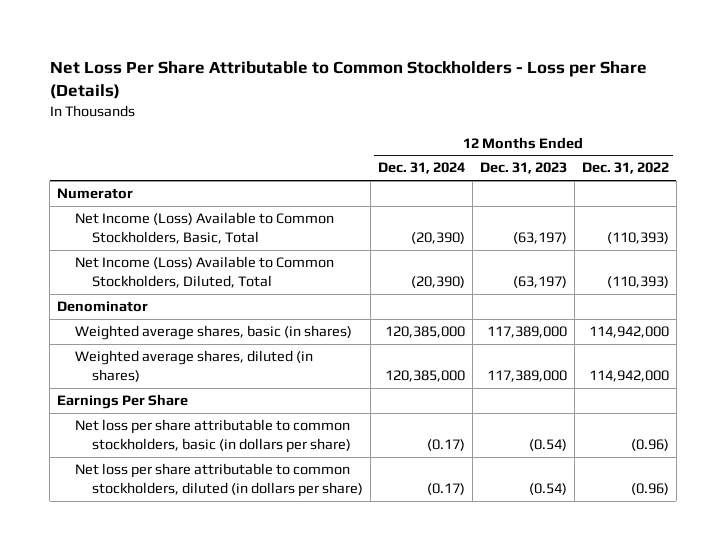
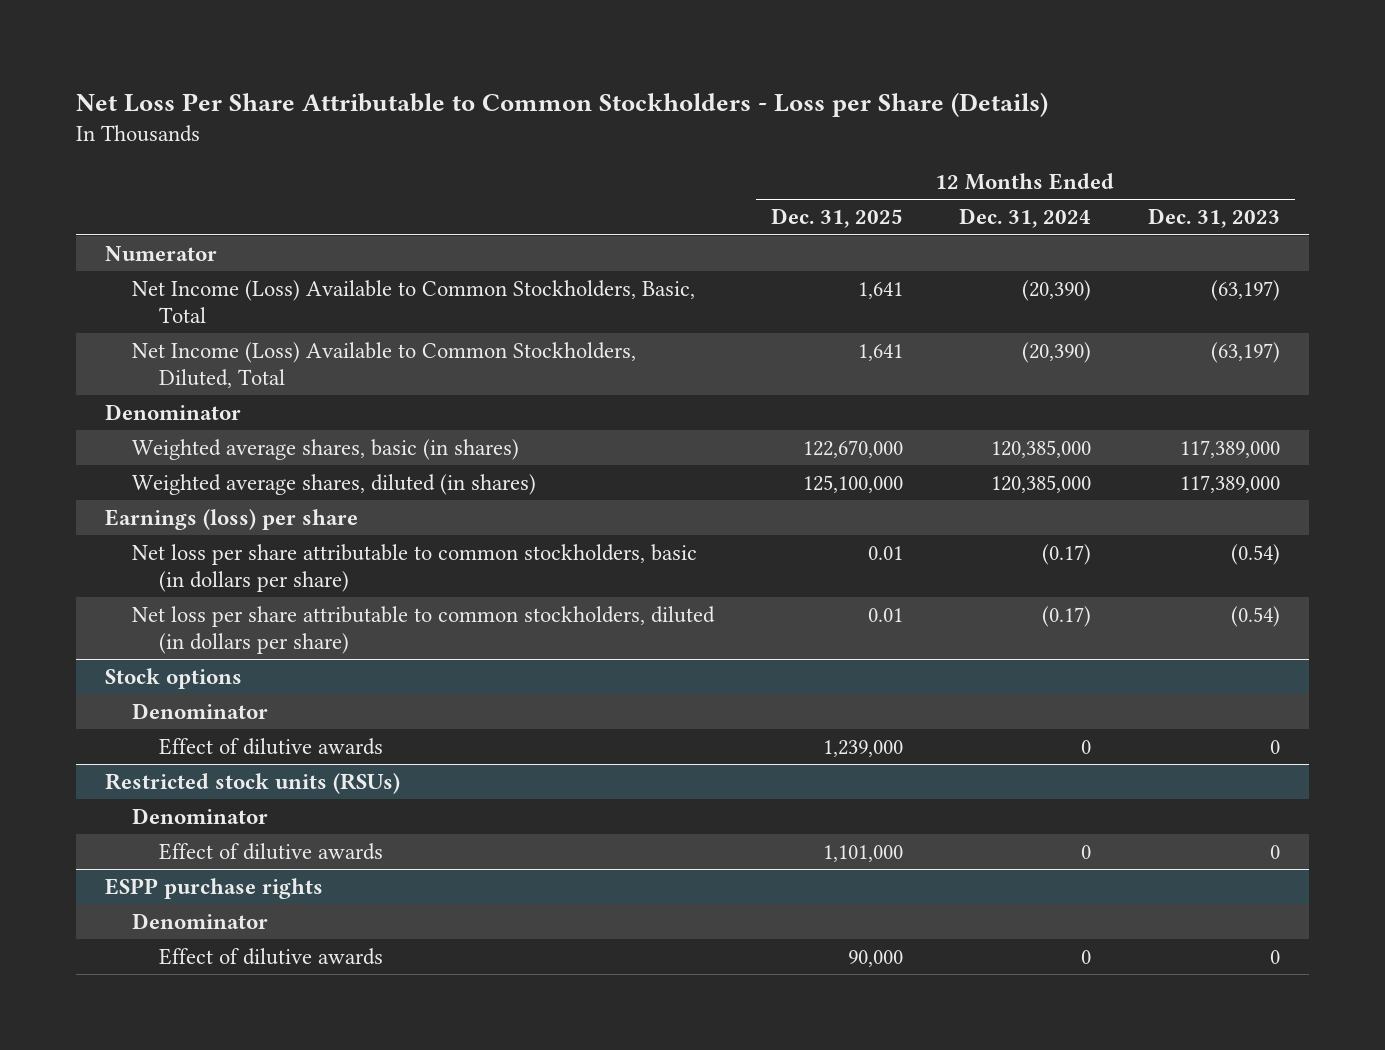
[581,162,669,175] Dec. 31, 2022 -> none
none -> [770,208,903,229] Dec. 31, 2025
[57,394,189,410] Earnings Per Share -> [104,509,358,531] Earnings (loss) per share
none -> [104,668,242,690] Stock options
none -> [131,703,268,720] Denominator
none -> [158,738,383,756] Effect of dilutive awards
none -> [104,773,400,795] Restricted stock units (RSUs)
none -> [131,808,268,825] Denominator
none -> [158,843,383,861] Effect of dilutive awards
none -> [104,878,323,900] ESPP purchase rights
none -> [131,913,268,930] Denominator
none -> [158,948,383,966] Effect of dilutive awards

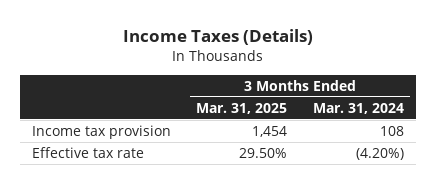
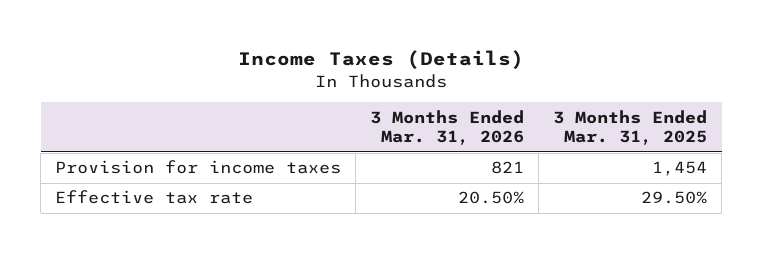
[312,102,404,114] Mar. 31, 2024 -> none
none -> [370,109,525,146] 3 Months Ended Mar. 31, 2026
[32,124,172,139] Income tax provision -> [55,160,342,175] Provision for income taxes

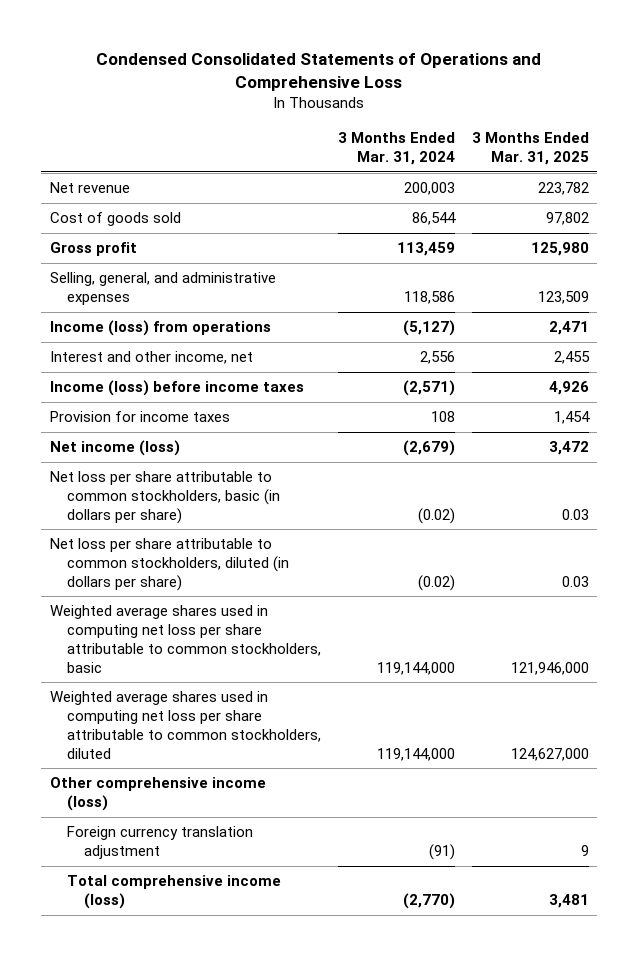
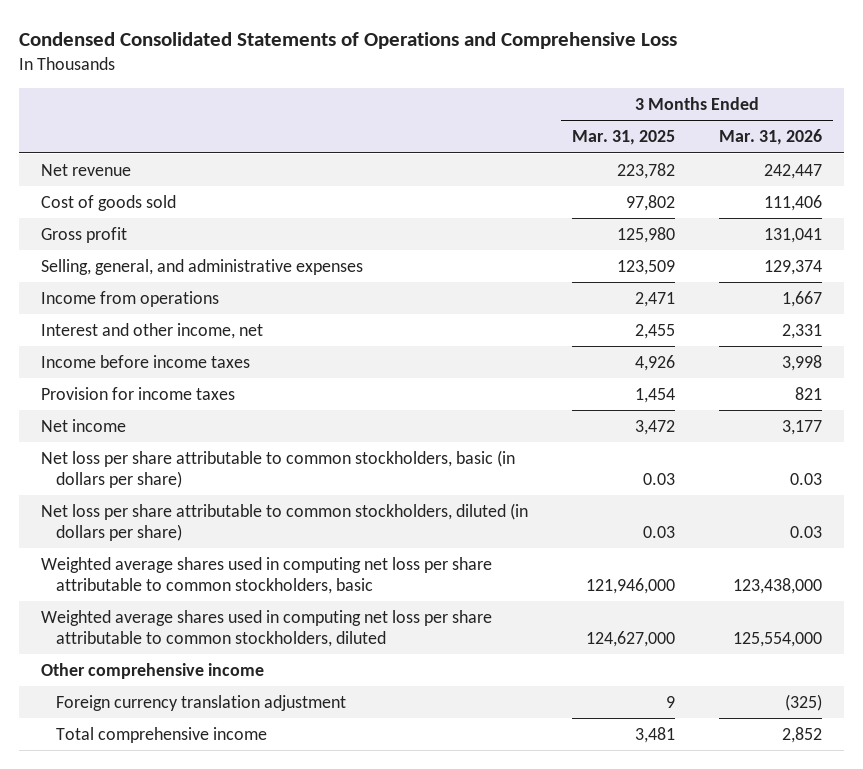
[337,132,455,166] 3 Months Ended Mar. 31, 2024 -> none
none -> [718,129,822,146] Mar. 31, 2026
[49,320,271,337] Income (loss) from operations -> [40,290,219,307] Income from operations
[49,380,304,397] Income (loss) before income taxes -> [40,354,250,368] Income before income taxes
[49,440,180,457] Net income (loss) -> [40,418,126,432] Net income
[49,777,266,812] Other comprehensive income (loss) -> [40,662,264,679] Other comprehensive income
[66,875,281,910] Total comprehensive income (loss) -> [56,726,268,743] Total comprehensive income

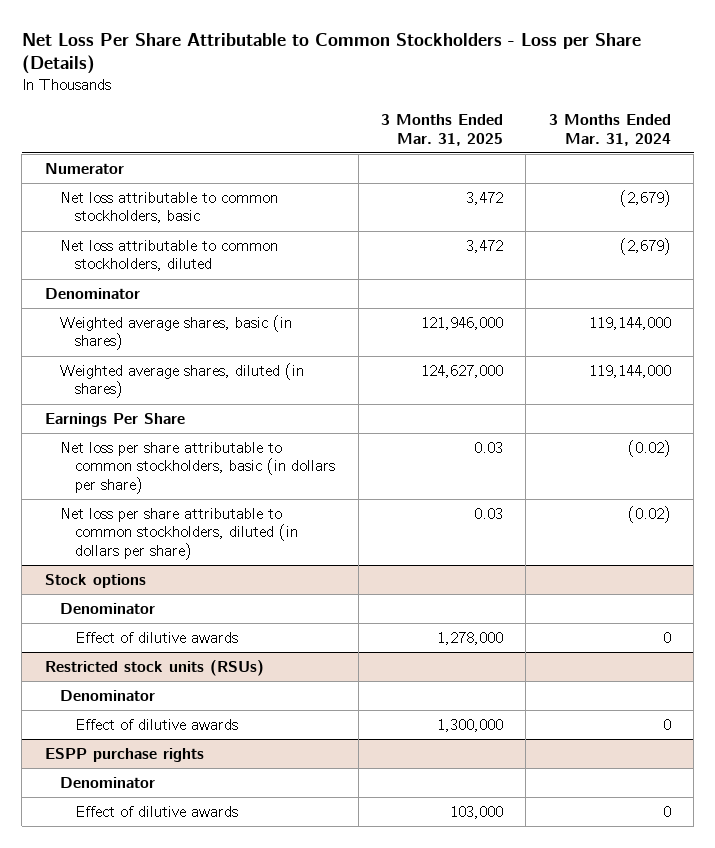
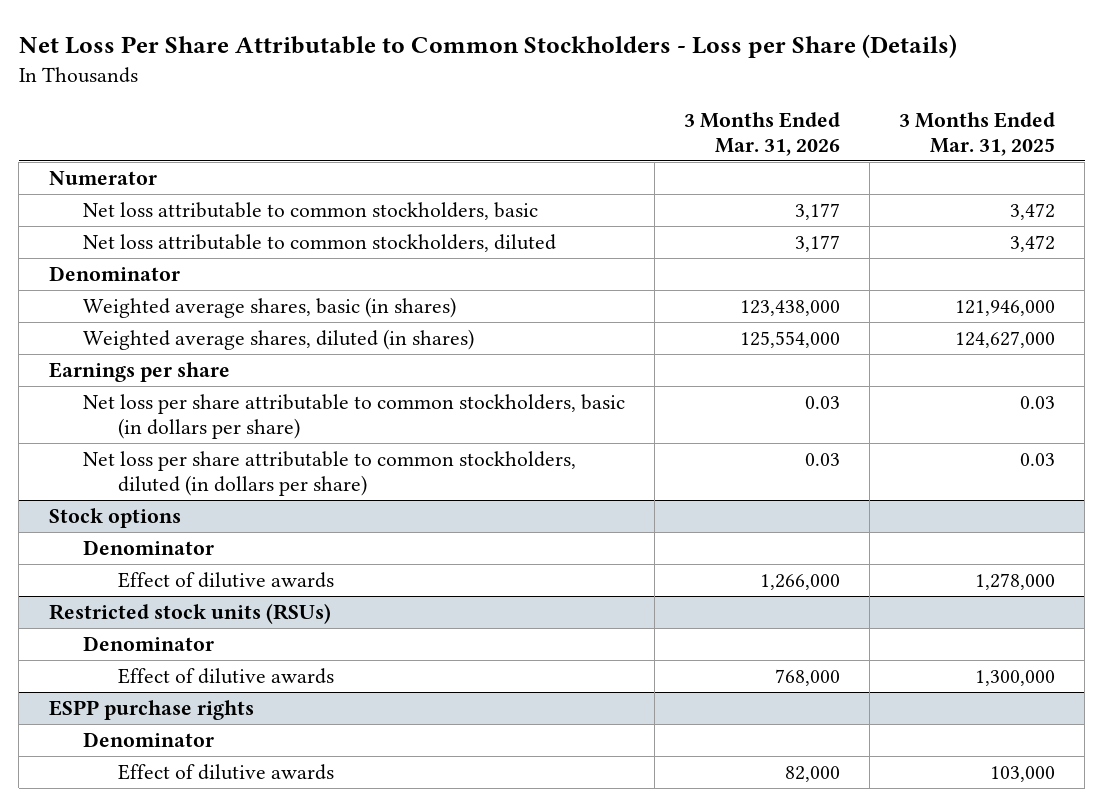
[548,114,671,146] 3 Months Ended Mar. 31, 2024 -> none
none -> [684,111,841,157] 3 Months Ended Mar. 31, 2026
[44,412,185,427] Earnings Per Share -> [48,361,230,382] Earnings per share

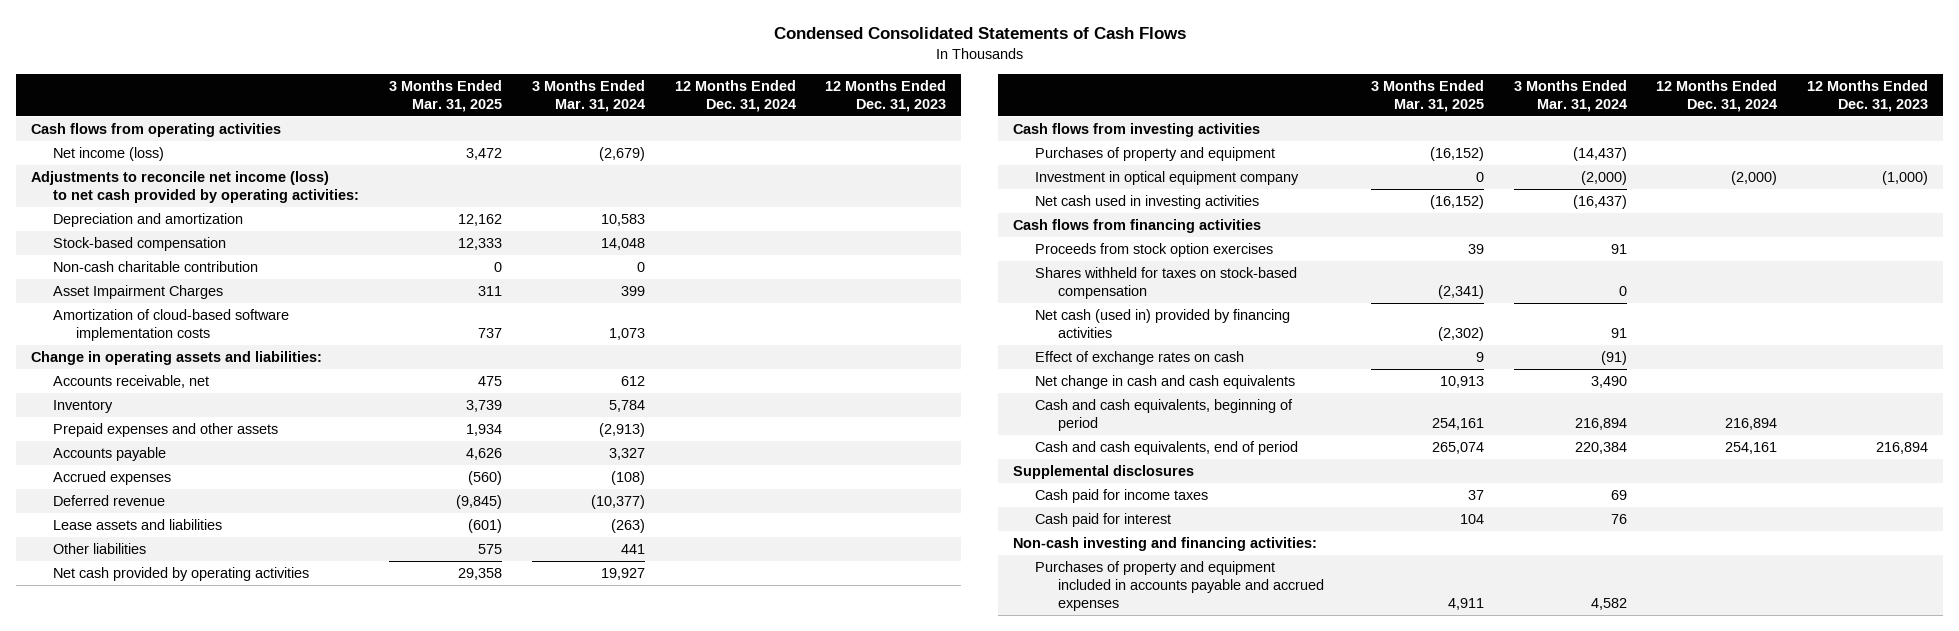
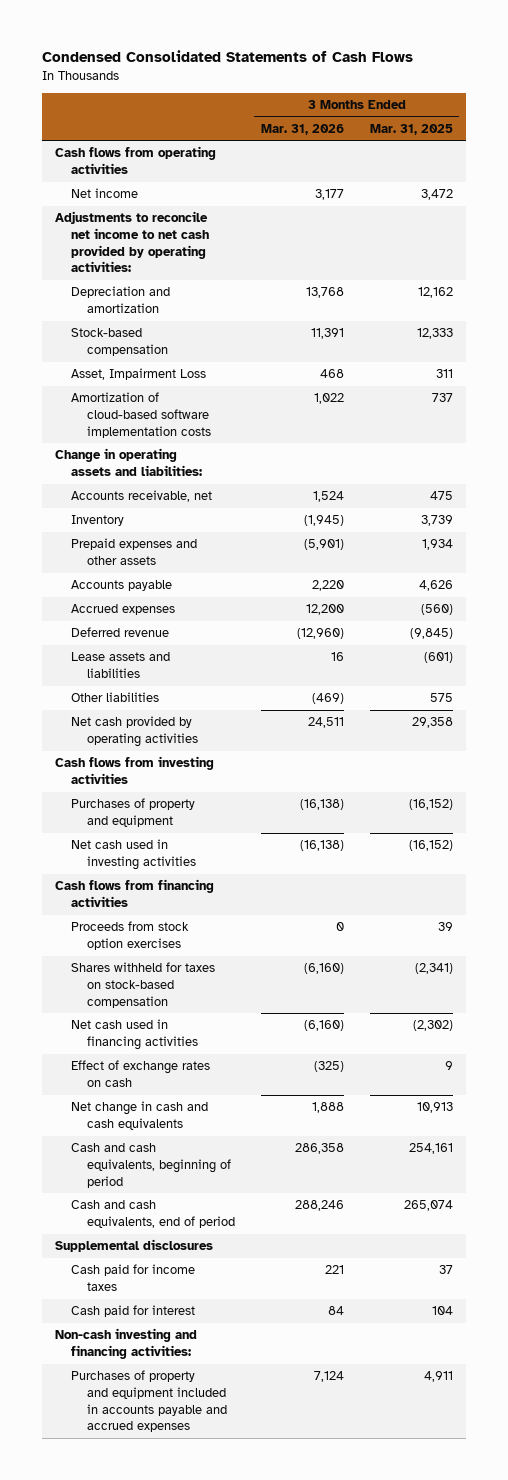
[531,79,645,112] 3 Months Ended Mar. 31, 2024 -> none
[674,79,796,112] 12 Months Ended Dec. 31, 2024 -> none
[825,79,947,112] 12 Months Ended Dec. 31, 2023 -> none
none -> [260,123,344,135] Mar. 31, 2026
[53,147,165,162] Net income (loss) -> [71,188,139,199] Net income
[30,171,360,204] Adjustments to reconcile net income (loss) to net cash provided by operating activities: -> [55,211,210,273] Adjustments to reconcile net income to net cash provided by operating activities:
[53,261,259,273] Non-cash charitable contribution -> none
[53,285,224,300] Asset Impairment Charges -> [71,368,207,381] Asset, Impairment Loss
[1035,171,1300,186] Investment in optical equipment company -> none
[1035,309,1291,339] Net cash (used in) provided by financing activities -> [71,1019,199,1050] Net cash used in financing activities

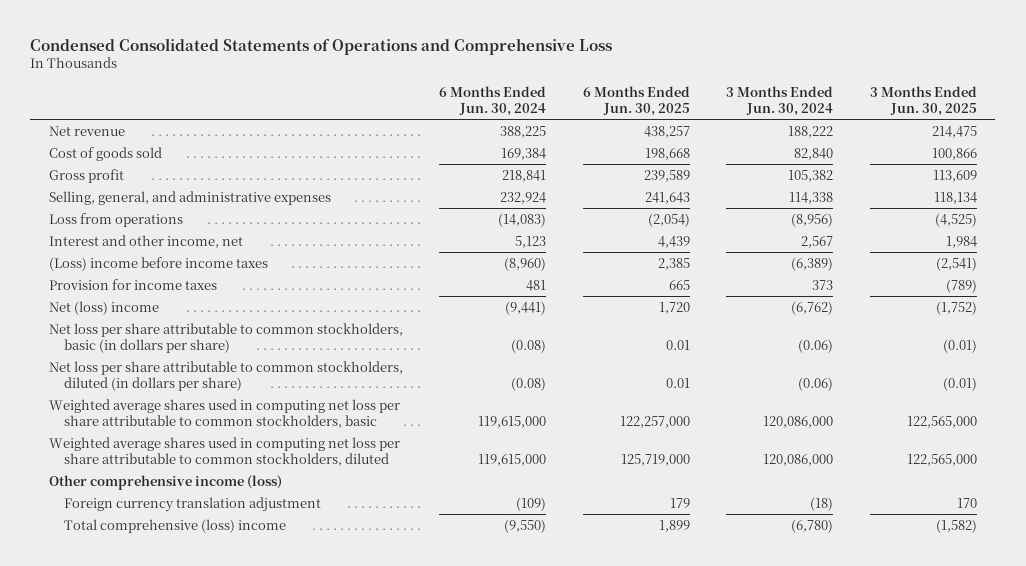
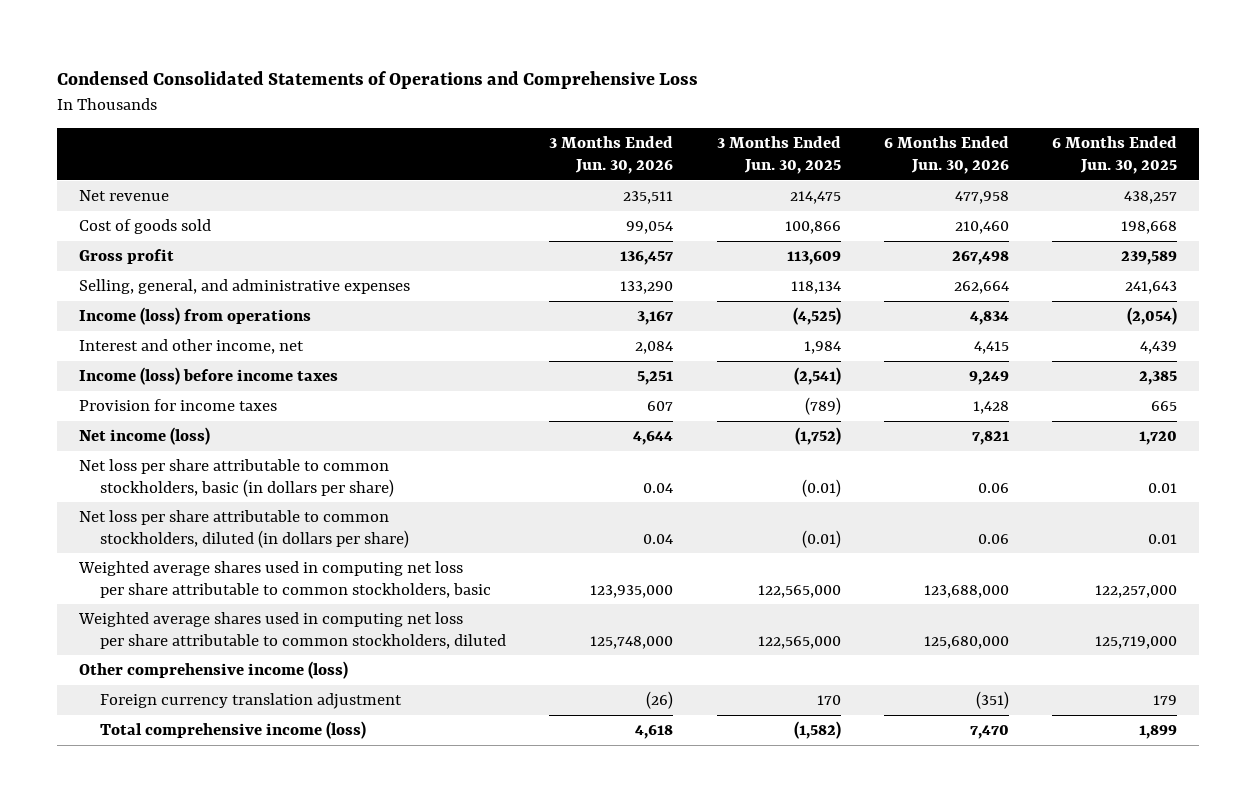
[439,85,547,117] 6 Months Ended Jun. 30, 2024 -> none
[726,85,834,117] 3 Months Ended Jun. 30, 2024 -> none
none -> [549,136,674,175] 3 Months Ended Jun. 30, 2026
none -> [884,136,1010,175] 6 Months Ended Jun. 30, 2026
[48,212,183,227] Loss from operations -> [78,306,311,325] Income (loss) from operations
[48,256,268,271] (Loss) income before income taxes -> [78,366,338,385] Income (loss) before income taxes
[48,300,159,315] Net (loss) income -> [78,426,210,445] Net income (loss)
[63,518,286,533] Total comprehensive (loss) income -> [99,720,366,739] Total comprehensive income (loss)

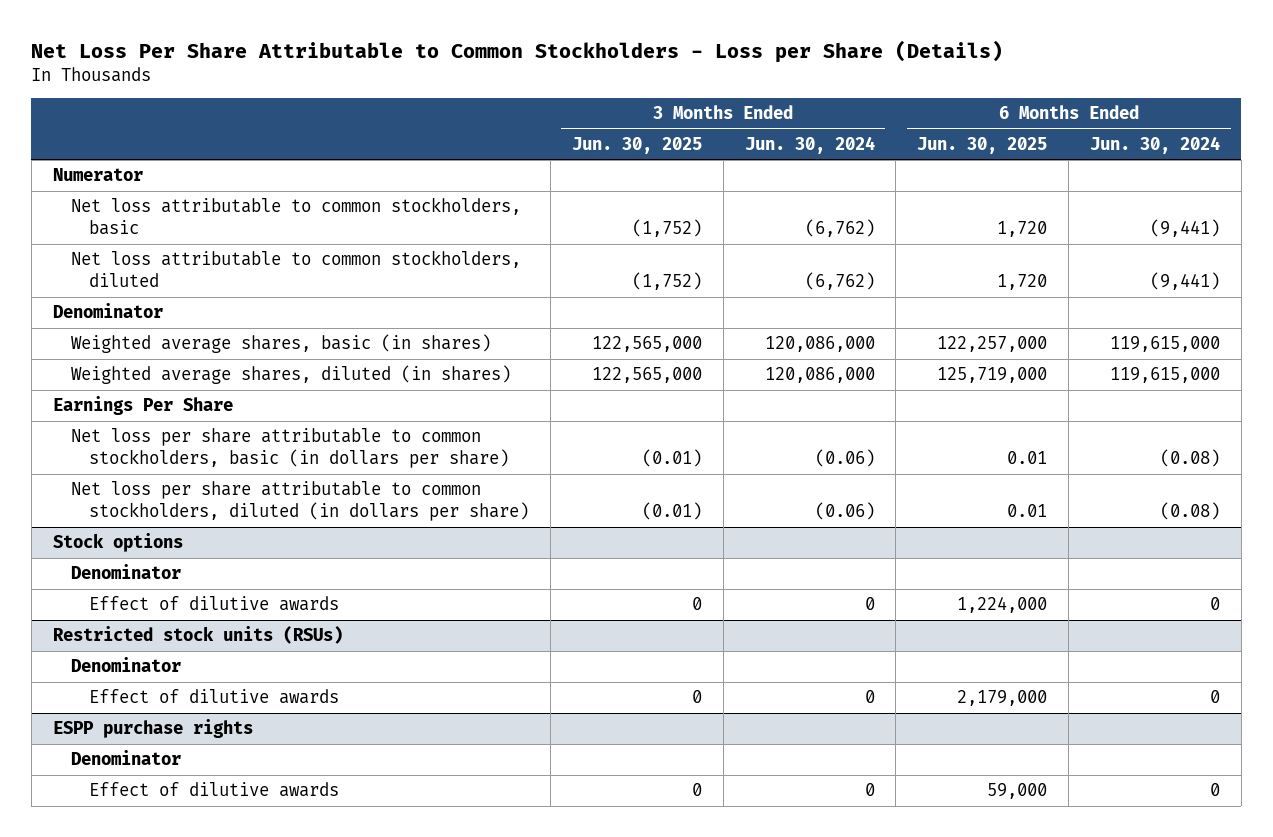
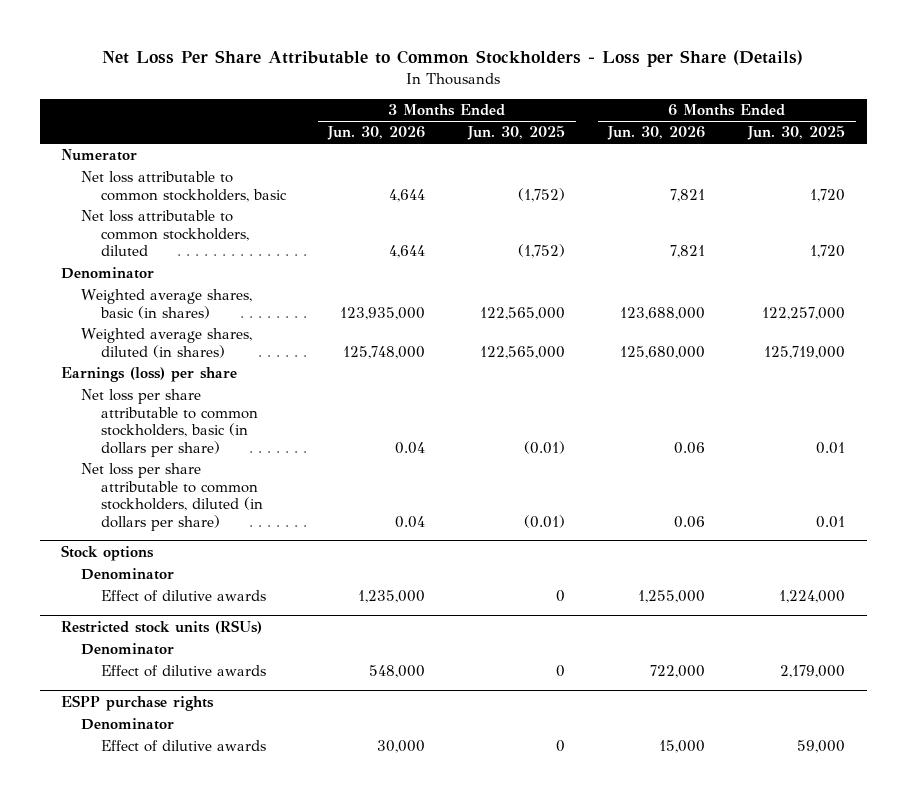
[744,135,875,154] Jun. 30, 2024 -> none
[1090,135,1221,154] Jun. 30, 2024 -> none
none -> [327,126,426,141] Jun. 30, 2026
none -> [607,126,706,141] Jun. 30, 2026
[52,396,233,416] Earnings Per Share -> [61,367,238,383] Earnings (loss) per share

